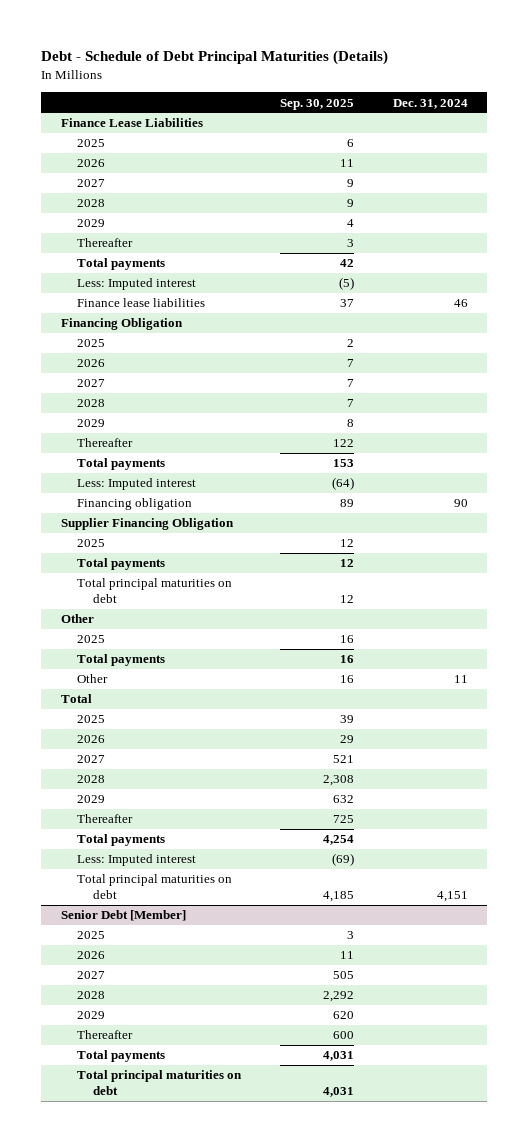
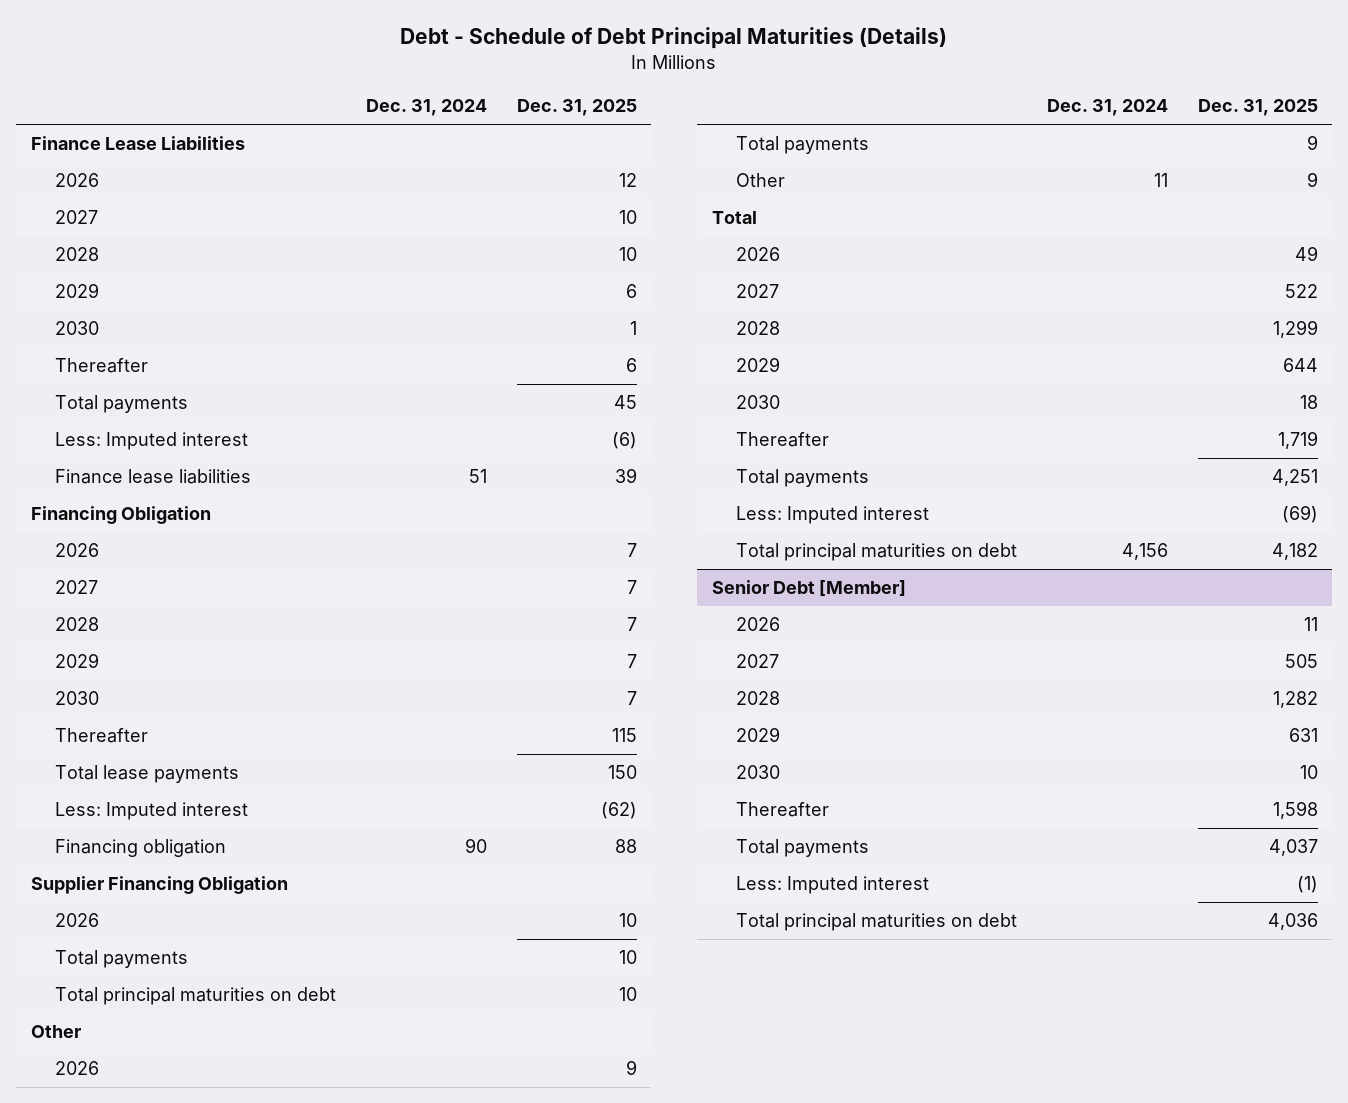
[279,98,354,110] Sep. 30, 2025 -> none
none -> [516,99,637,117] Dec. 31, 2025
[76,139,105,148] 2025 -> none
none -> [55,321,100,336] 2030
[453,299,468,308] 46 -> [468,469,487,484] 51
[76,339,105,348] 2025 -> none
none -> [55,691,100,706] 2030
[76,458,165,471] Total payments -> [55,765,240,784] Total lease payments
[76,539,105,548] 2025 -> none
none -> [55,913,100,928] 2026
[76,635,105,644] 2025 -> none
none -> [55,1061,100,1076] 2026
[76,715,105,724] 2025 -> none
none -> [736,395,781,410] 2030
[436,890,468,902] 4,151 -> [1121,543,1168,561] 4,156
[76,931,105,940] 2025 -> none
none -> [736,765,781,780] 2030
none -> [736,876,930,895] Less: Imputed interest

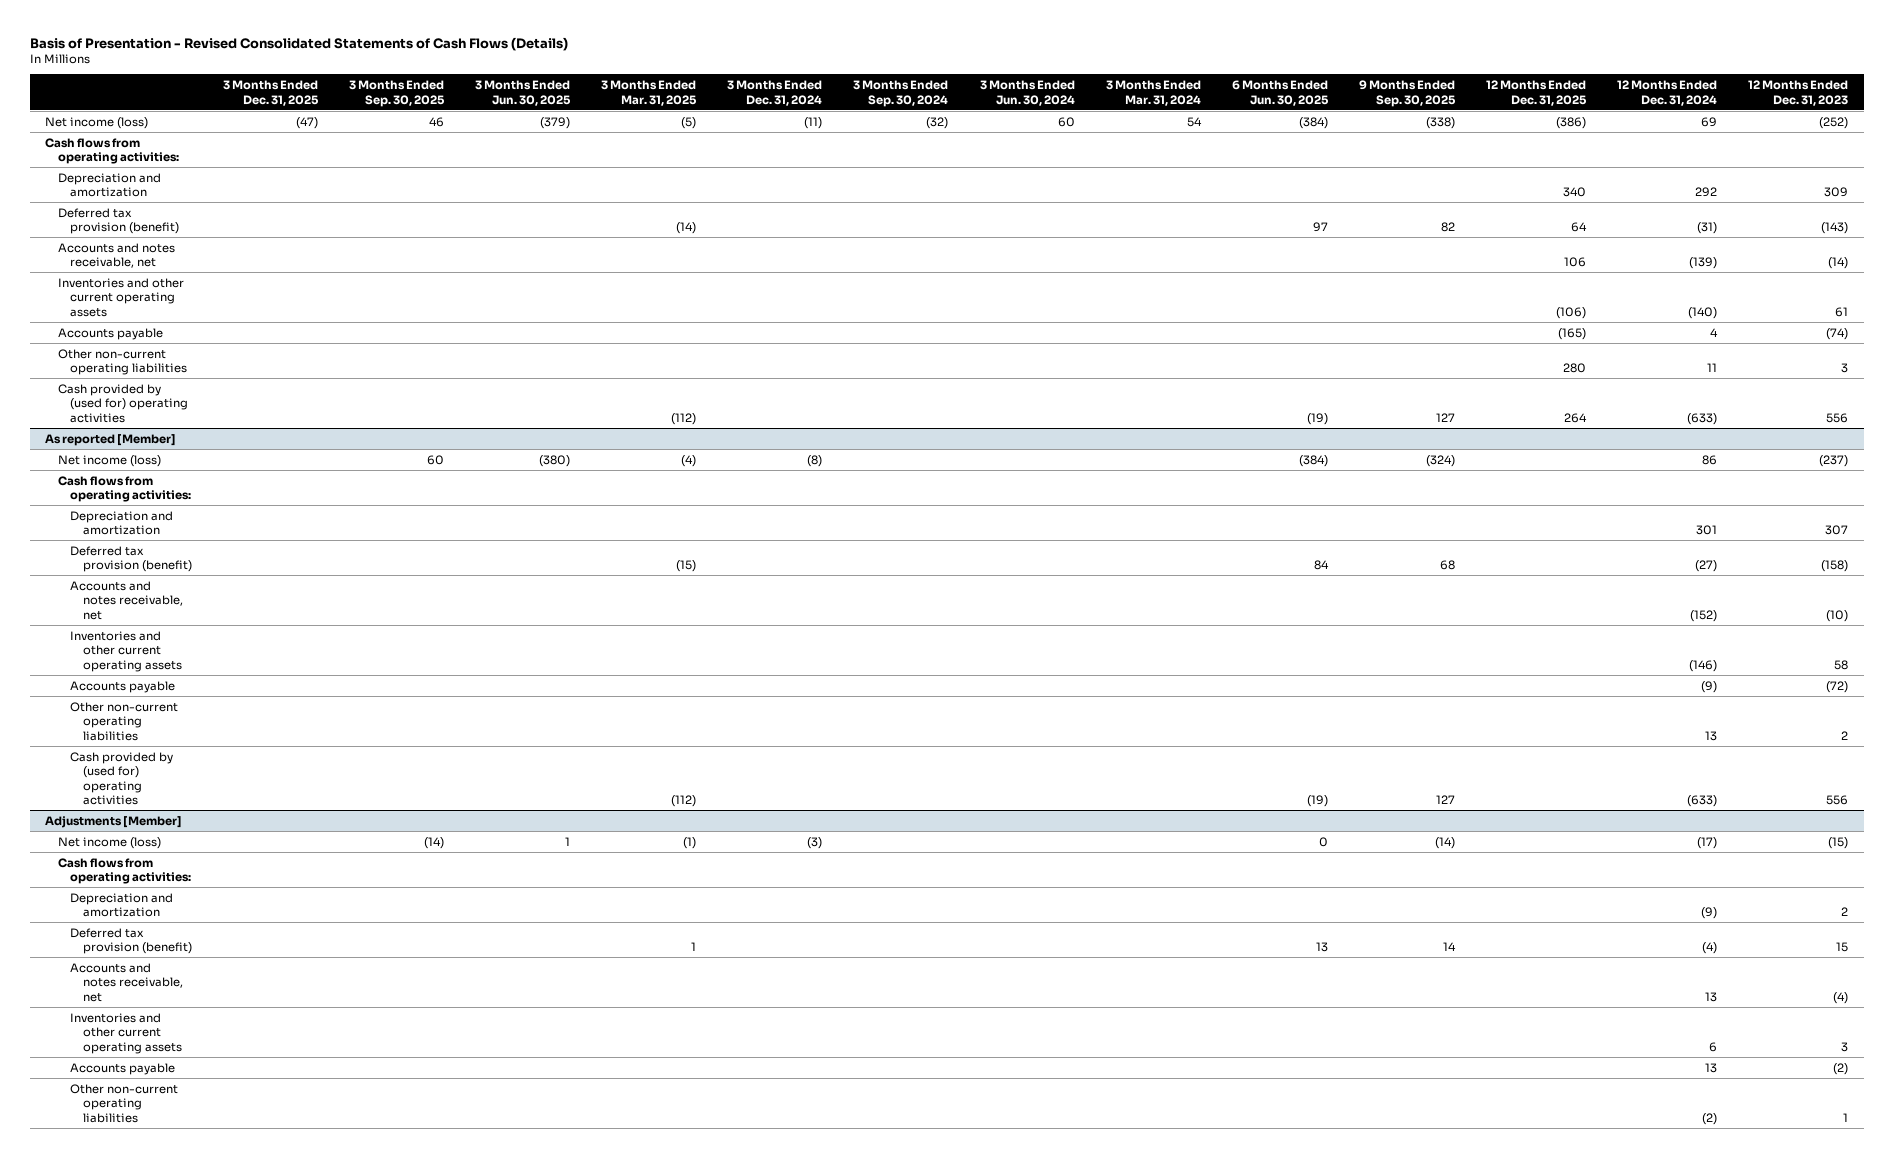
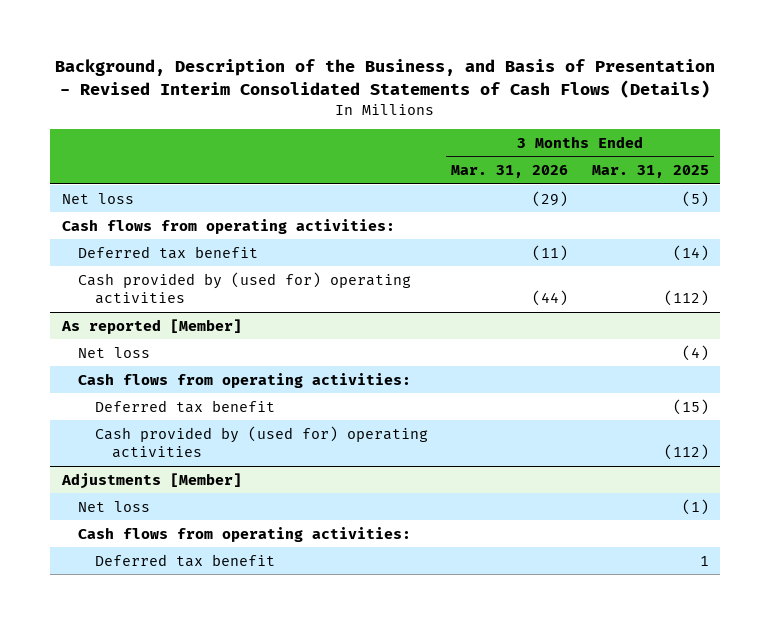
[29,36,568,51] Basis of Presentation - Revised Consolidated Statements of Cash Flows (Details) -> [55,59,716,98] Background, Description of the Business, and Basis of Presentation - Revised Interim Consolidated Statements of Cash Flows (Details)
[222,79,319,106] 3 Months Ended Dec. 31, 2025 -> none
[348,79,445,107] 3 Months Ended Sep. 30, 2025 -> none
[475,79,572,106] 3 Months Ended Jun. 30, 2025 -> none
[727,79,823,106] 3 Months Ended Dec. 31, 2024 -> none
[853,79,949,107] 3 Months Ended Sep. 30, 2024 -> none
[979,79,1075,106] 3 Months Ended Jun. 30, 2024 -> none
[1105,79,1201,106] 3 Months Ended Mar. 31, 2024 -> none
[1231,79,1329,106] 6 Months Ended Jun. 30, 2025 -> none
[1358,79,1456,107] 9 Months Ended Sep. 30, 2025 -> none
[1486,79,1588,106] 12 Months Ended Dec. 31, 2025 -> none
[1617,79,1718,106] 12 Months Ended Dec. 31, 2024 -> none
[1748,79,1849,106] 12 Months Ended Dec. 31, 2023 -> none
none -> [451,165,569,179] Mar. 31, 2026
[45,116,149,129] Net income (loss) -> [61,192,134,204] Net loss
[57,172,161,198] Depreciation and amortization -> none
[57,242,175,269] Accounts and notes receivable, net -> none
[57,277,184,317] Inventories and other current operating assets -> none
[57,327,163,340] Accounts payable -> none
[57,348,188,376] Other non-current operating liabilities -> none
[57,207,180,235] Deferred tax provision (benefit) -> [78,245,259,259] Deferred tax benefit
[57,454,161,467] Net income (loss) -> [78,346,151,358] Net loss
[70,510,174,536] Depreciation and amortization -> none
[70,580,183,620] Accounts and notes receivable, net -> none
[70,630,182,672] Inventories and other current operating assets -> none
[70,680,176,693] Accounts payable -> none
[70,701,179,741] Other non-current operating liabilities -> none
[70,545,192,573] Deferred tax provision (benefit) -> [95,399,276,413] Deferred tax benefit
[57,836,161,849] Net income (loss) -> [78,500,151,512] Net loss
[70,892,174,918] Depreciation and amortization -> none
[70,962,183,1002] Accounts and notes receivable, net -> none
[70,1012,182,1054] Inventories and other current operating assets -> none
[70,1062,176,1075] Accounts payable -> none
[70,1083,179,1123] Other non-current operating liabilities -> none
[70,927,192,955] Deferred tax provision (benefit) -> [95,553,276,567] Deferred tax benefit

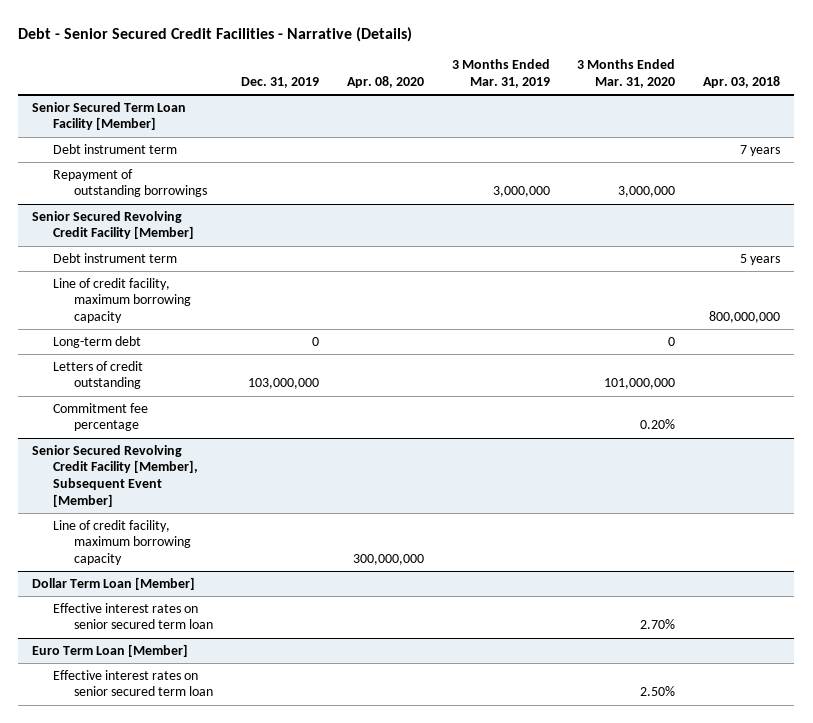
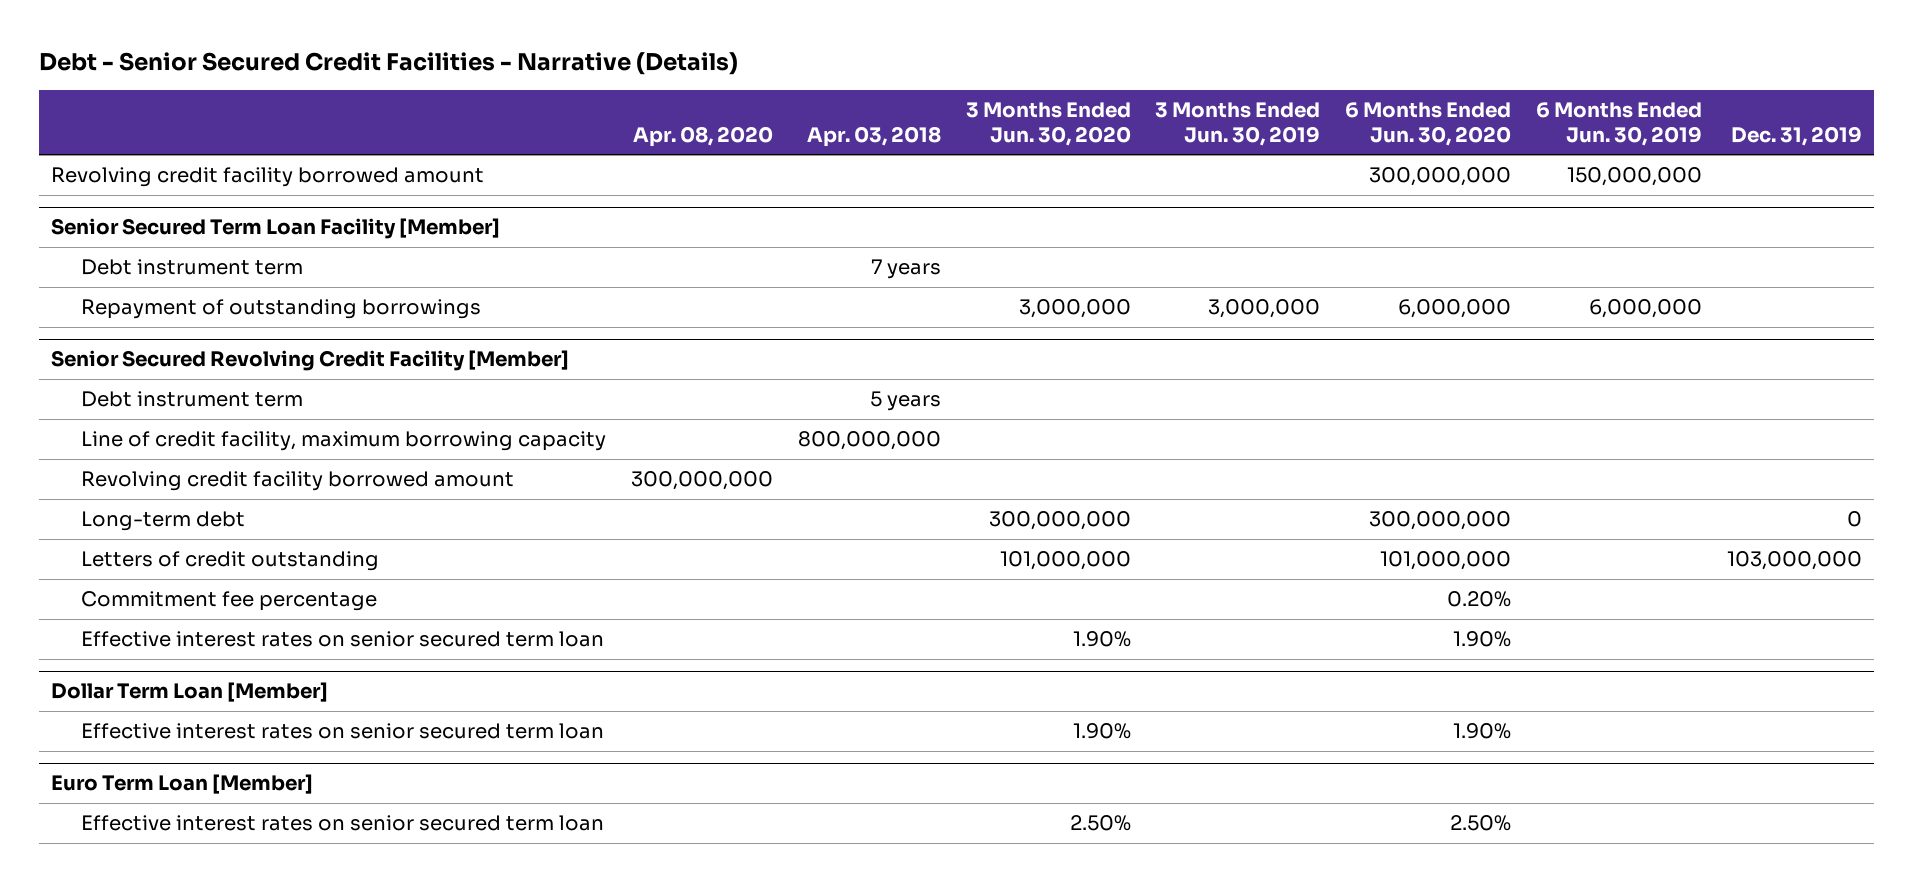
[451,59,550,89] 3 Months Ended Mar. 31, 2019 -> none
[577,59,676,89] 3 Months Ended Mar. 31, 2020 -> none
none -> [965,102,1131,146] 3 Months Ended Jun. 30, 2020
none -> [1155,102,1321,146] 3 Months Ended Jun. 30, 2019
none -> [1345,102,1512,146] 6 Months Ended Jun. 30, 2020
none -> [1535,102,1702,146] 6 Months Ended Jun. 30, 2019
none -> [51,167,485,188] Revolving credit facility borrowed amount
none -> [81,471,515,492] Revolving credit facility borrowed amount
[32,444,199,507] Senior Secured Revolving Credit Facility [Member], Subsequent Event [Member] -> none
[53,519,192,566] Line of credit facility, maximum borrowing capacity -> none
none -> [81,631,605,648] Effective interest rates on senior secured term loan

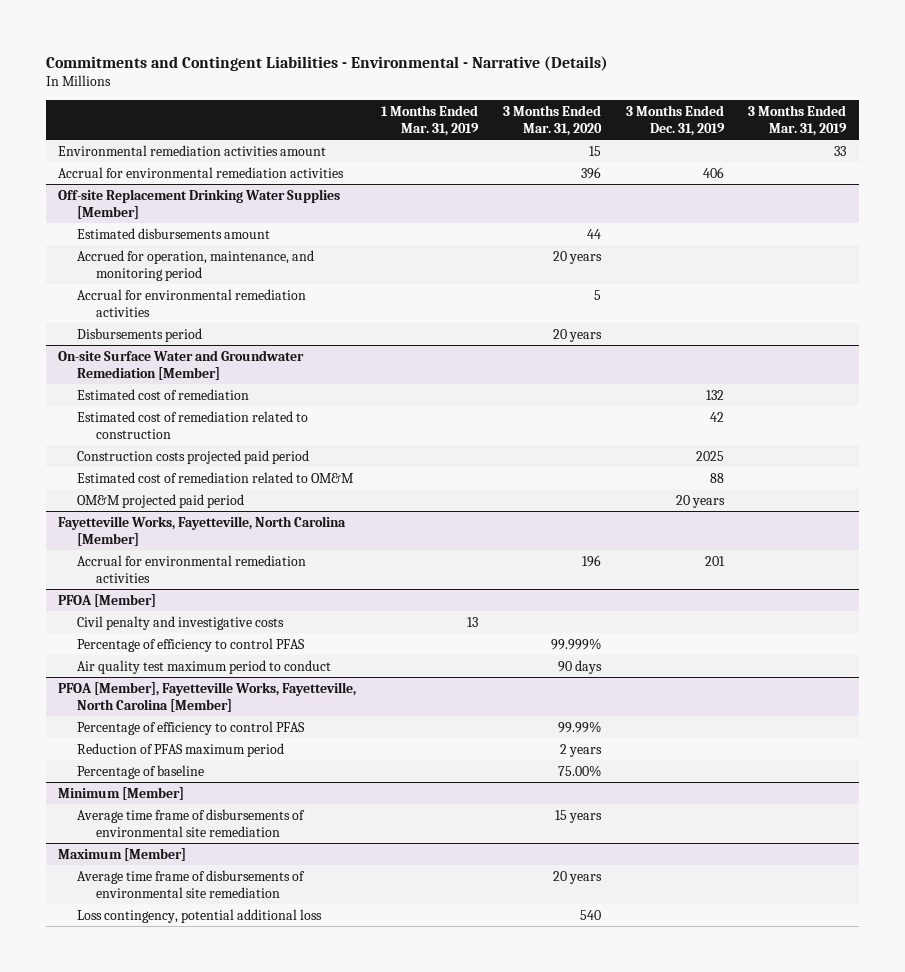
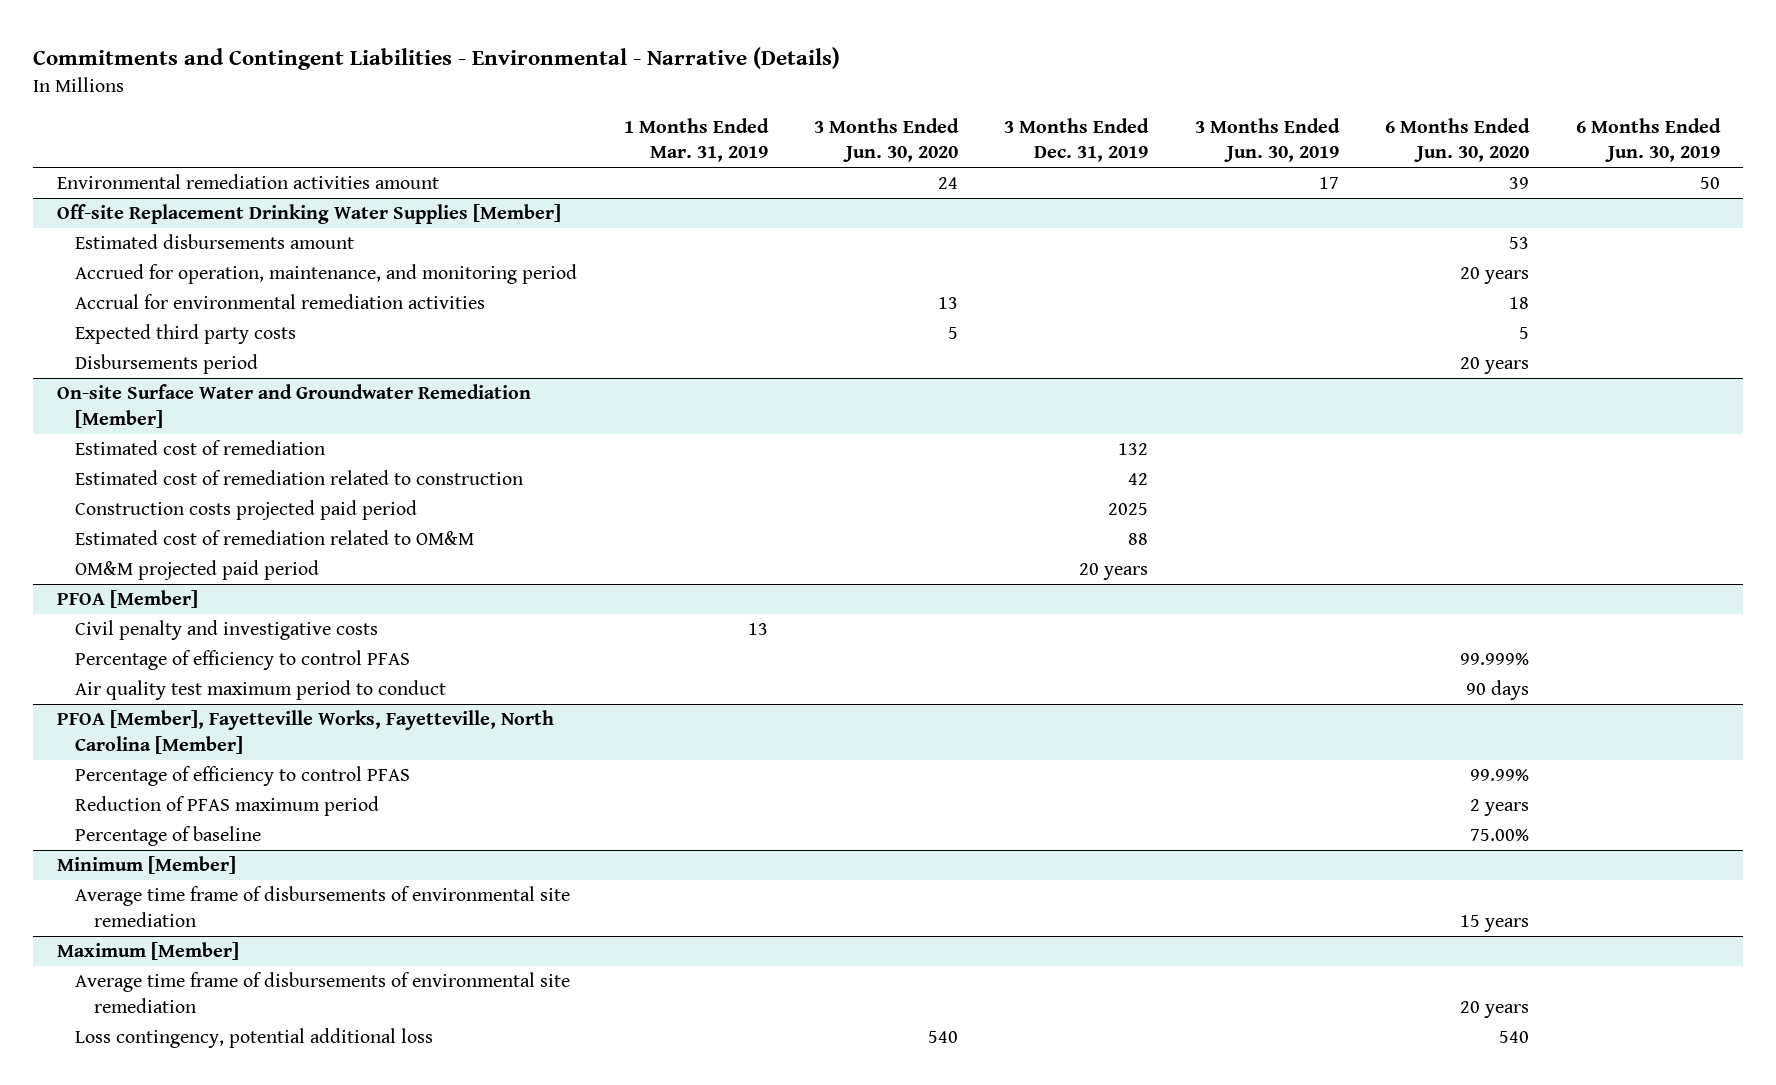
[502,105,602,137] 3 Months Ended Mar. 31, 2020 -> none
[748,105,848,137] 3 Months Ended Mar. 31, 2019 -> none
none -> [813,118,959,163] 3 Months Ended Jun. 30, 2020
none -> [1194,118,1340,163] 3 Months Ended Jun. 30, 2019
none -> [1385,118,1531,163] 6 Months Ended Jun. 30, 2020
none -> [1575,118,1721,163] 6 Months Ended Jun. 30, 2019
[58,166,345,178] Accrual for environmental remediation activities -> none
none -> [75,324,297,345] Expected third party costs
[58,515,347,546] Fayetteville Works, Fayetteville, North Carolina [Member] -> none
[77,554,307,583] Accrual for environmental remediation activities -> none

